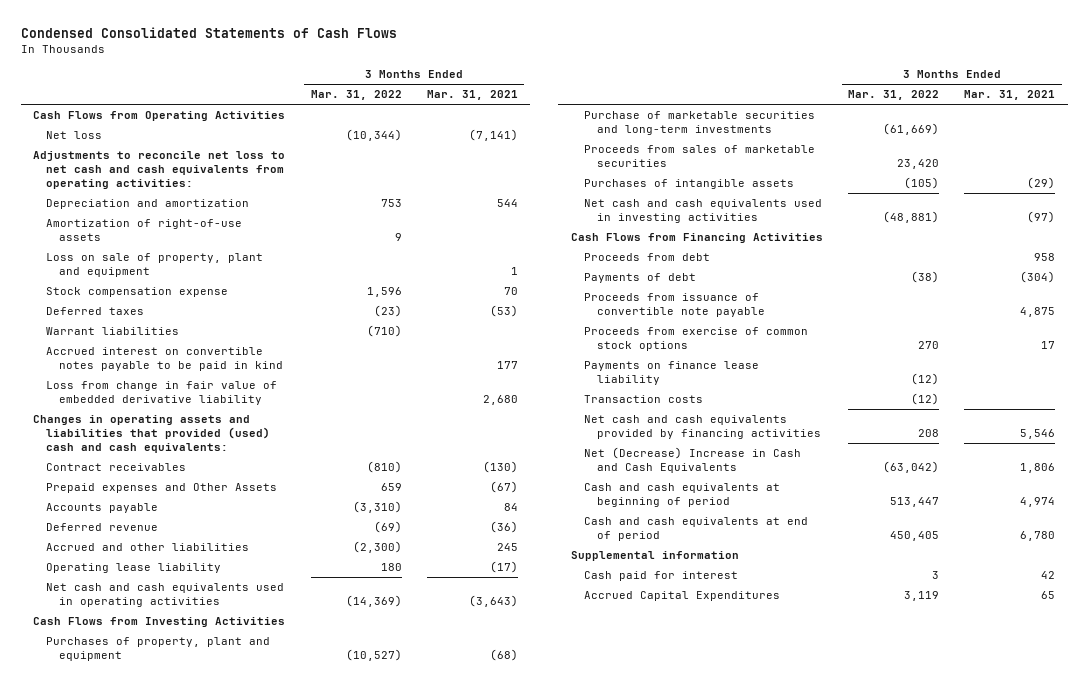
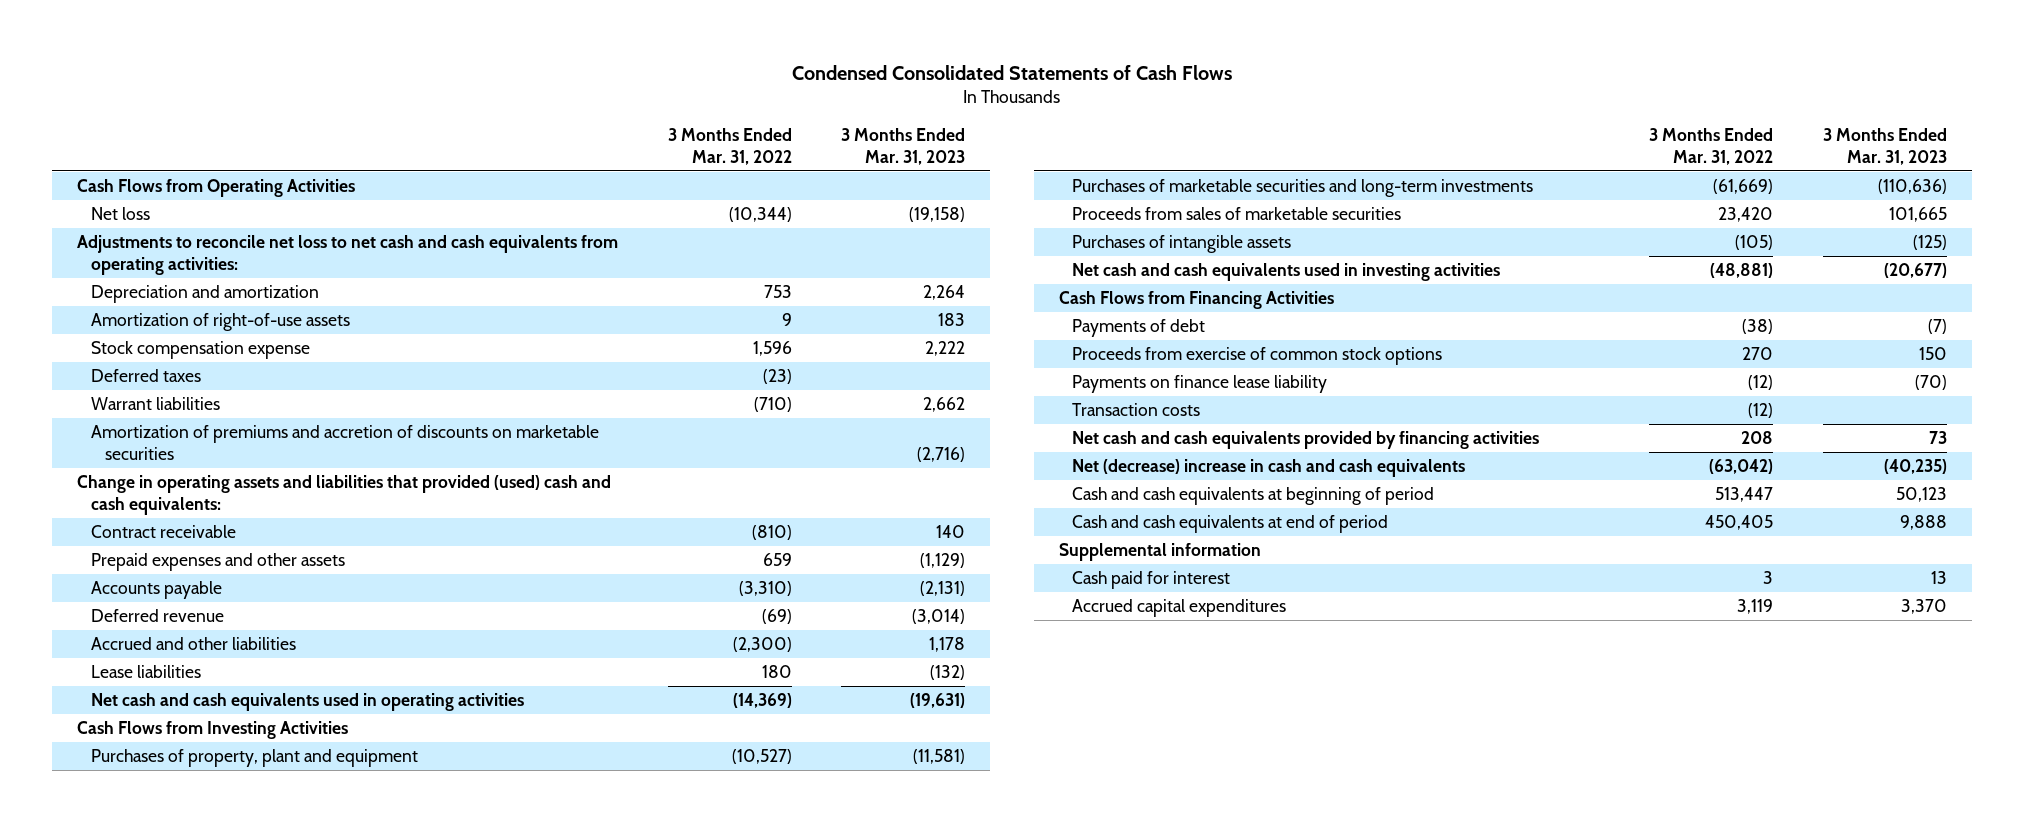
[426,90,518,101] Mar. 31, 2021 -> none
none -> [841,127,966,165] 3 Months Ended Mar. 31, 2023
[46,253,264,278] Loss on sale of property, plant and equipment -> none
[46,347,284,372] Accrued interest on convertible notes payable to be paid in kind -> none
[46,381,278,406] Loss from change in fair value of embedded derivative liability -> none
none -> [90,425,599,461] Amortization of premiums and accretion of discounts on marketable securities
[33,415,271,454] Changes in operating assets and liabilities that provided (used) cash and cash equivalents: -> [77,475,612,516] Change in operating assets and liabilities that provided (used) cash and cash equivalents:
[46,463,187,472] Contract receivables -> [90,525,236,539] Contract receivable
[46,483,278,494] Prepaid expenses and Other Assets -> [90,553,345,572] Prepaid expenses and other assets
[46,563,222,574] Operating lease liability -> [90,665,201,679] Lease liabilities
[583,111,815,136] Purchase of marketable securities and long-term investments -> [1072,179,1534,198] Purchases of marketable securities and long-term investments
[583,253,710,262] Proceeds from debt -> none
[583,293,765,318] Proceeds from issuance of convertible note payable -> none
[583,447,801,474] Net (Decrease) Increase in Cash and Cash Equivalents -> [1072,459,1466,478] Net (decrease) increase in cash and cash equivalents
[583,591,780,602] Accrued Capital Expenditures -> [1072,599,1287,618] Accrued capital expenditures

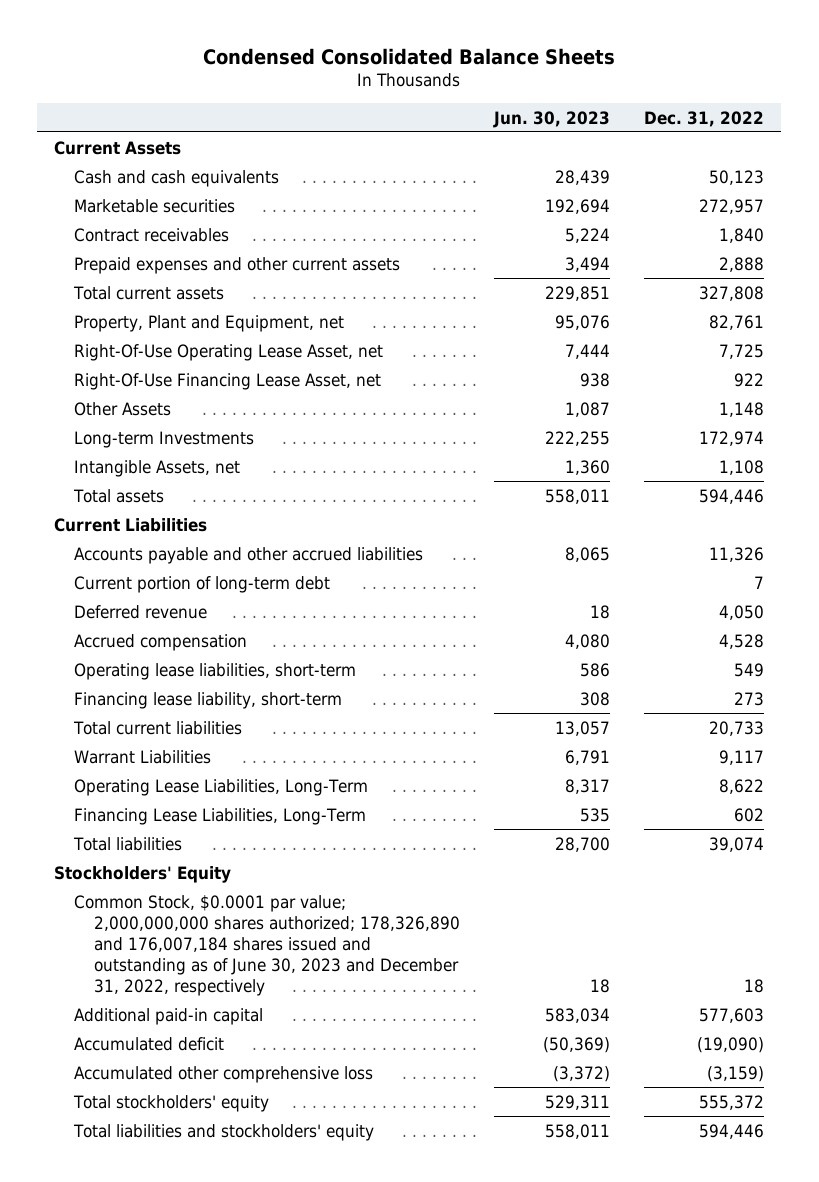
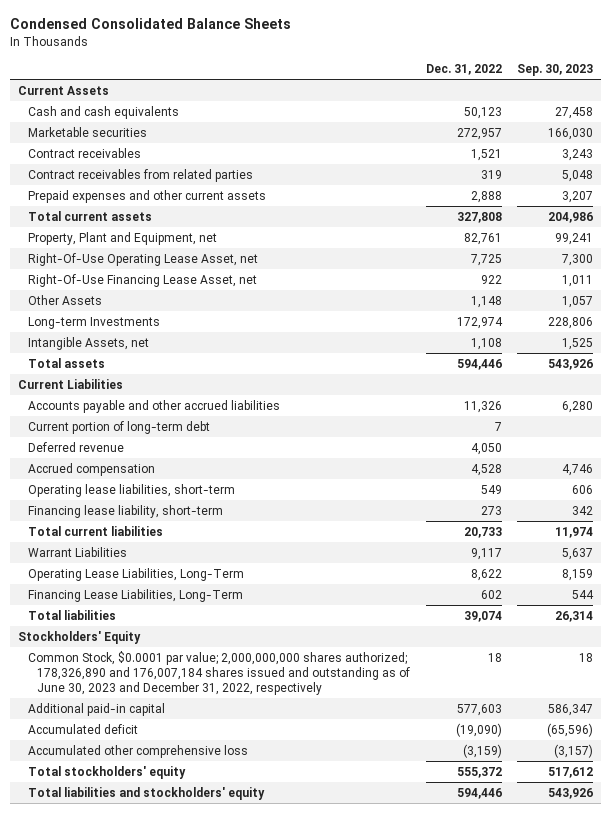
[493,110,611,128] Jun. 30, 2023 -> none
none -> [517,63,594,76] Sep. 30, 2023
[719,227,765,243] 1,840 -> [470,148,502,161] 1,521
none -> [27,168,253,182] Contract receivables from related parties

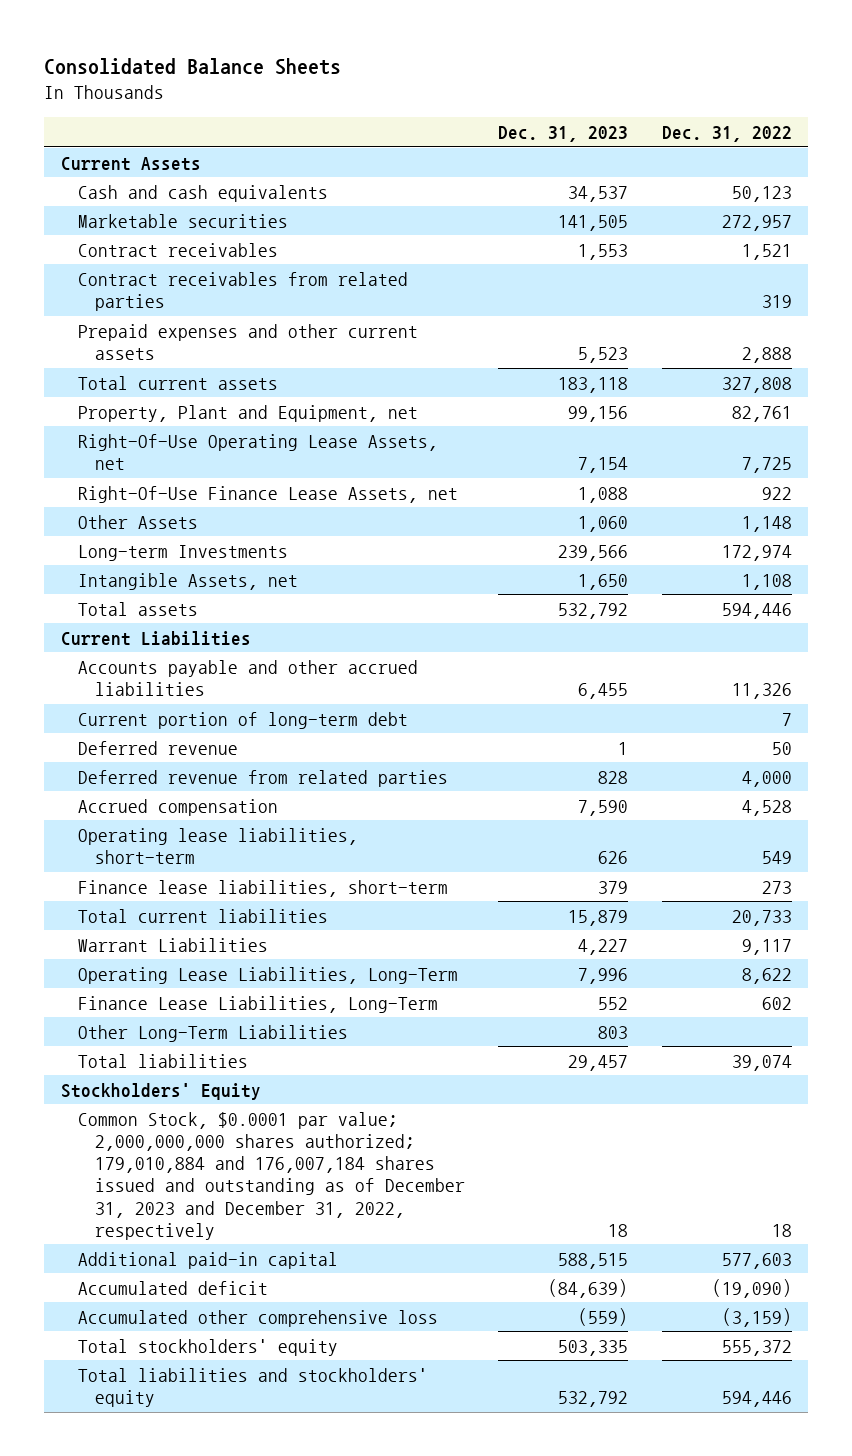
[10,18,292,30] Condensed Consolidated Balance Sheets -> [44,58,342,76] Consolidated Balance Sheets
[517,63,594,76] Sep. 30, 2023 -> none
none -> [498,125,629,142] Dec. 31, 2023
[27,252,258,266] Right-Of-Use Operating Lease Asset, net -> [77,433,438,470] Right-Of-Use Operating Lease Assets, net
[27,273,257,287] Right-Of-Use Financing Lease Asset, net -> [77,485,458,503] Right-Of-Use Finance Lease Assets, net
[470,442,502,455] 4,050 -> [771,741,792,755] 50
none -> [77,769,448,787] Deferred revenue from related parties
[27,504,223,518] Financing lease liability, short-term -> [77,879,448,897] Finance lease liabilities, short-term
[27,588,243,602] Financing Lease Liabilities, Long-Term -> [77,995,438,1013] Finance Lease Liabilities, Long-Term
none -> [77,1024,348,1042] Other Long-Term Liabilities
[27,650,411,695] Common Stock, $0.0001 par value; 2,000,000,000 shares authorized; 178,326,890 and 176,007,184 shares issued and outstanding as of June 30, 2023 and December 31, 2022, respectively -> [77,1111,465,1240] Common Stock, $0.0001 par value; 2,000,000,000 shares authorized; 179,010,884 and 176,007,184 shares issued and outstanding as of December 31, 2023 and December 31, 2022, respectively

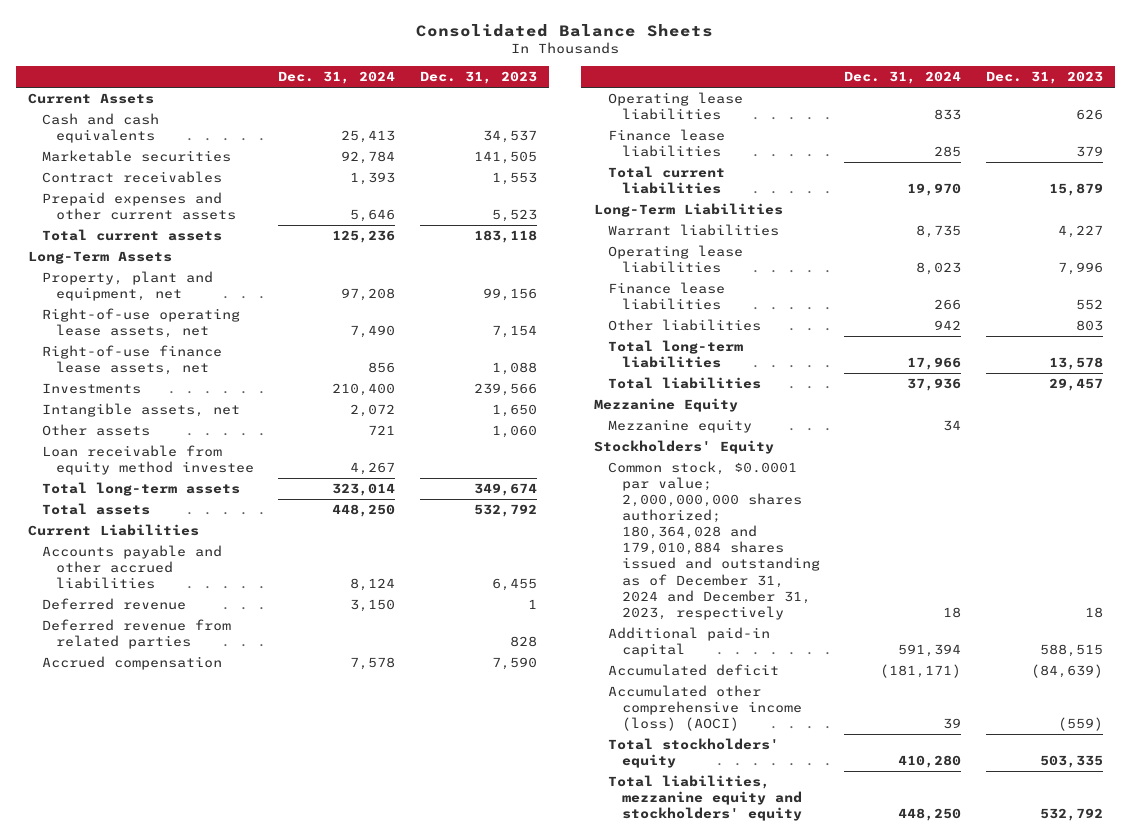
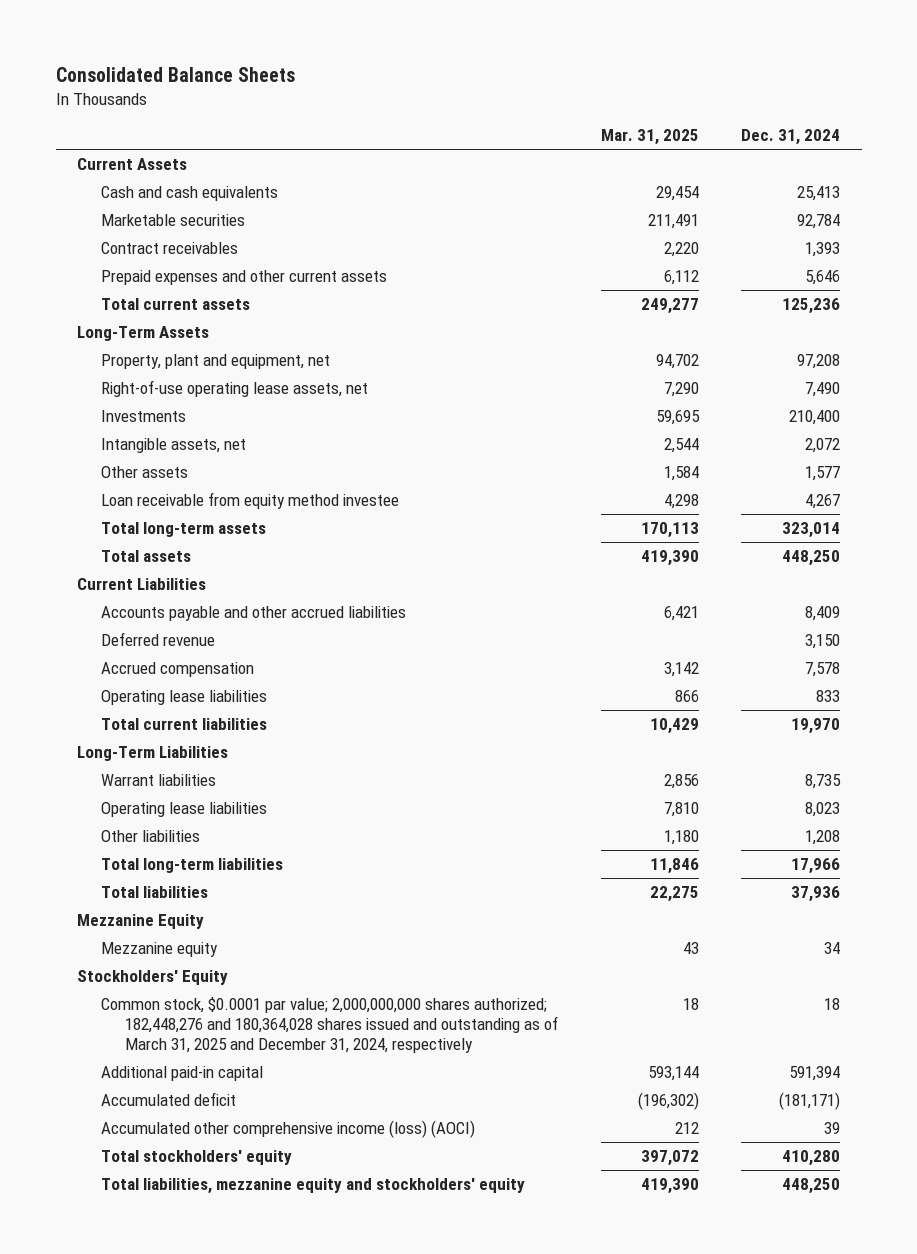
[419,71,537,85] Dec. 31, 2023 -> none
none -> [600,129,699,146] Mar. 31, 2025
[41,345,222,376] Right-of-use finance lease assets, net -> none
[368,425,396,436] 721 -> [805,465,841,481] 1,577
[350,578,396,592] 8,124 -> [805,605,841,621] 8,409
[41,619,231,650] Deferred revenue from related parties -> none
[607,129,725,158] Finance lease liabilities -> none
[607,282,725,311] Finance lease liabilities -> none
[934,320,962,331] 942 -> [805,829,841,845] 1,208
[607,461,820,620] Common stock, $0.0001 par value; 2,000,000,000 shares authorized; 180,364,028 and 179,010,884 shares issued and outstanding as of December 31, 2024 and December 31, 2023, respectively -> [101,996,559,1054] Common stock, $0.0001 par value; 2,000,000,000 shares authorized; 182,448,276 and 180,364,028 shares issued and outstanding as of March 31, 2025 and December 31, 2024, respectively

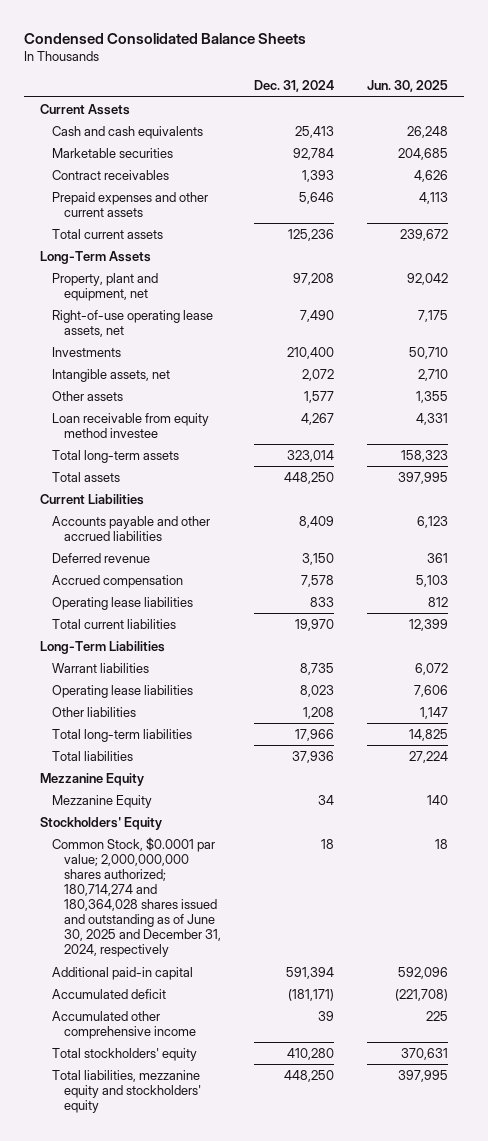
[55,66,295,82] Consolidated Balance Sheets -> [23,32,306,44] Condensed Consolidated Balance Sheets
[600,129,699,146] Mar. 31, 2025 -> none
none -> [367,80,449,93] Jun. 30, 2025
[101,941,219,957] Mezzanine equity -> [52,794,153,808] Mezzanine Equity
[101,996,559,1054] Common stock, $0.0001 par value; 2,000,000,000 shares authorized; 182,448,276 and 180,364,028 shares issued and outstanding as of March 31, 2025 and December 31, 2024, respectively -> [52,836,222,958] Common Stock, $0.0001 par value; 2,000,000,000 shares authorized; 180,714,274 and 180,364,028 shares issued and outstanding as of June 30, 2025 and December 31, 2024, respectively
[101,1119,476,1138] Accumulated other comprehensive income (loss) (AOCI) -> [52,1010,197,1039] Accumulated other comprehensive income

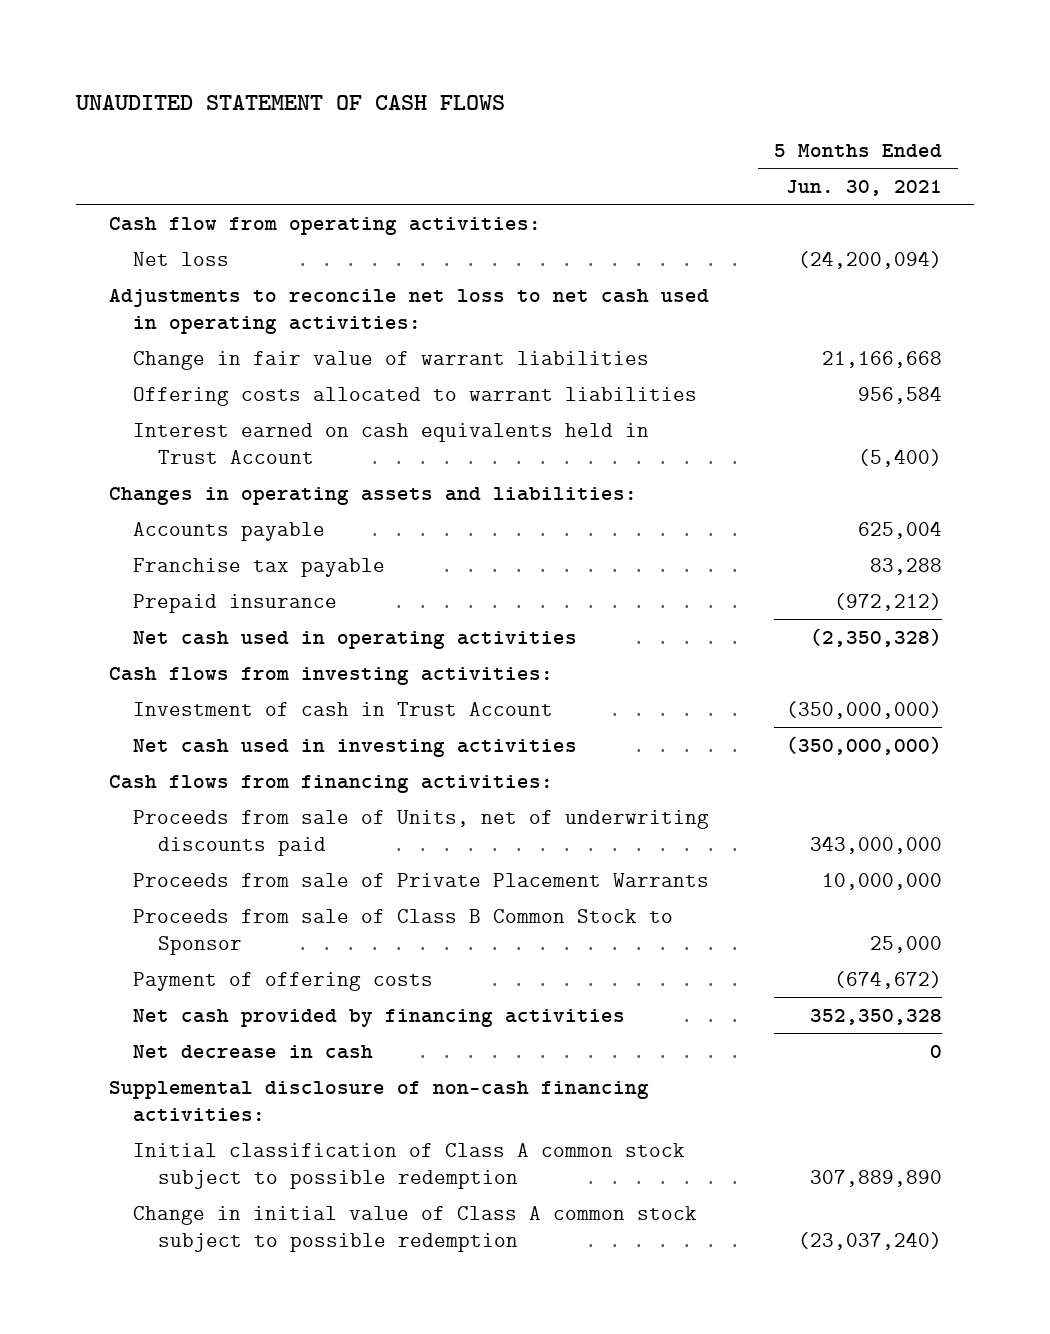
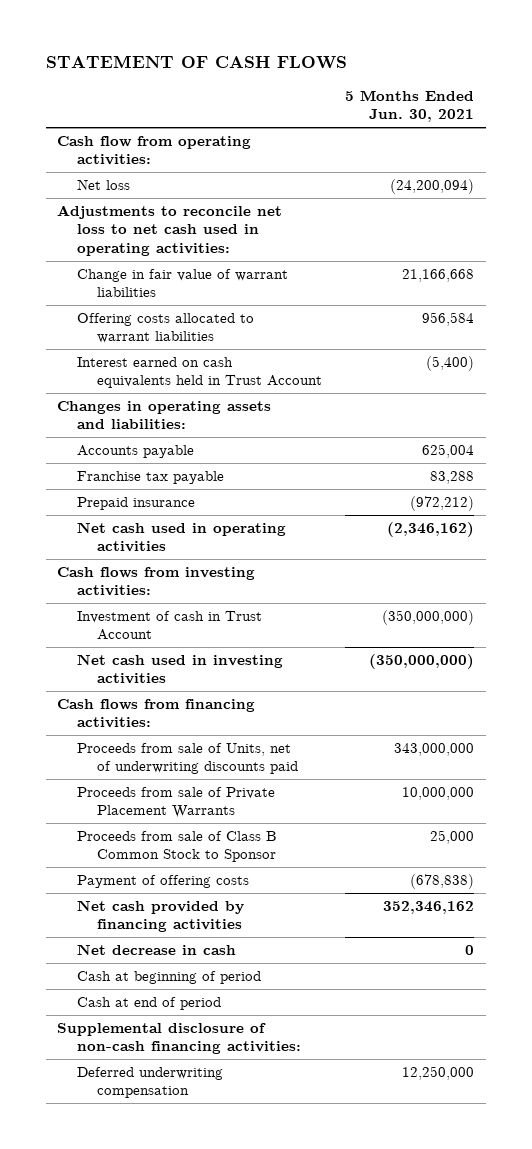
[75,95,506,111] UNAUDITED STATEMENT OF CASH FLOWS -> [45,55,347,70] STATEMENT OF CASH FLOWS
[809,627,942,647] (2,350,328) -> [387,521,475,537] (2,346,162)
[833,970,942,989] (674,672) -> [410,873,475,889] (678,838)
[809,1008,942,1025] 352,350,328 -> [383,900,475,914] 352,346,162
none -> [77,970,262,984] Cash at beginning of period
none -> [77,996,222,1010] Cash at end of period
[133,1142,686,1190] Initial classification of Class A common stock subject to possible redemption -> none
[133,1205,698,1253] Change in initial value of Class A common stock subject to possible redemption -> none
none -> [77,1066,224,1099] Deferred underwriting compensation

